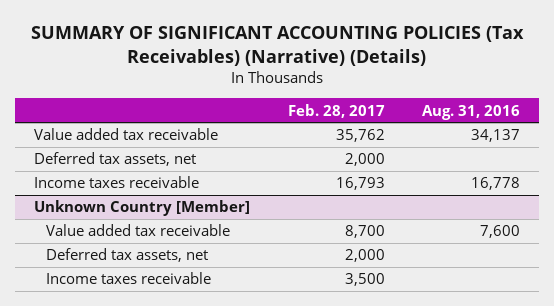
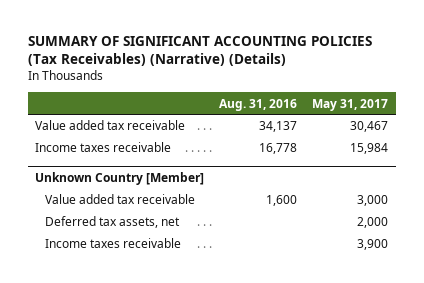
[287,103,385,118] Feb. 28, 2017 -> none
none -> [312,98,389,111] May 31, 2017
[34,152,197,167] Deferred tax assets, net -> none
[480,225,521,239] 7,600 -> [266,195,298,207] 1,600

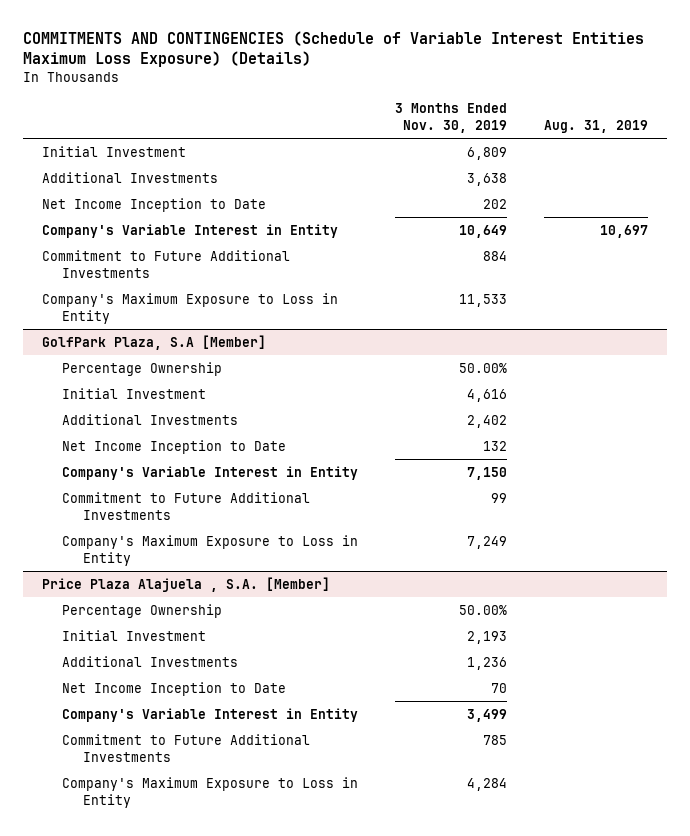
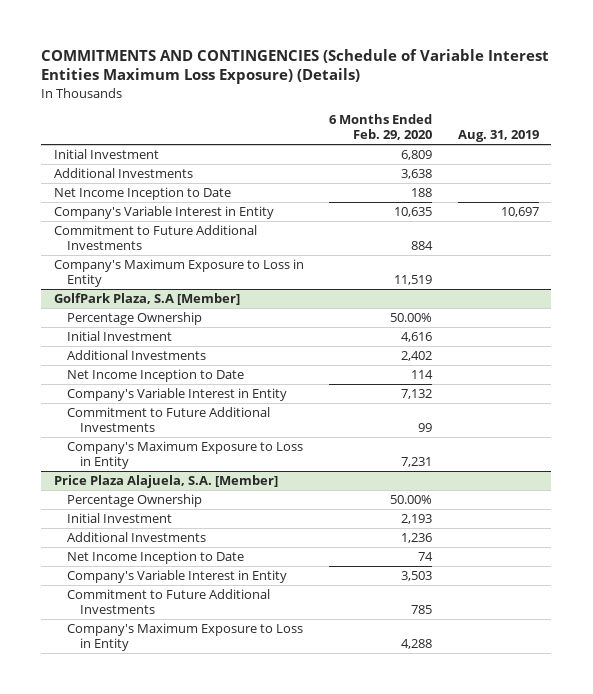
[395,103,508,133] 3 Months Ended Nov. 30, 2019 -> none
none -> [329,114,433,141] 6 Months Ended Feb. 29, 2020
[41,577,330,593] Price Plaza Alajuela , S.A. [Member] -> [53,474,278,488] Price Plaza Alajuela, S.A. [Member]

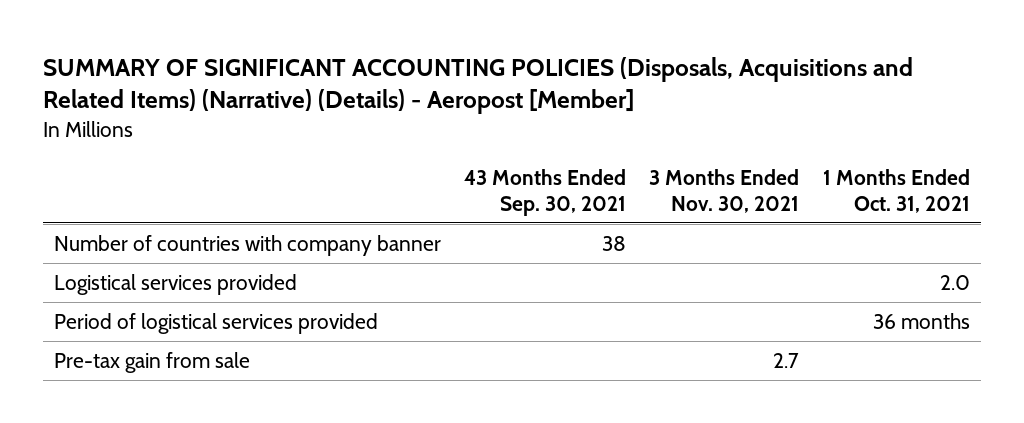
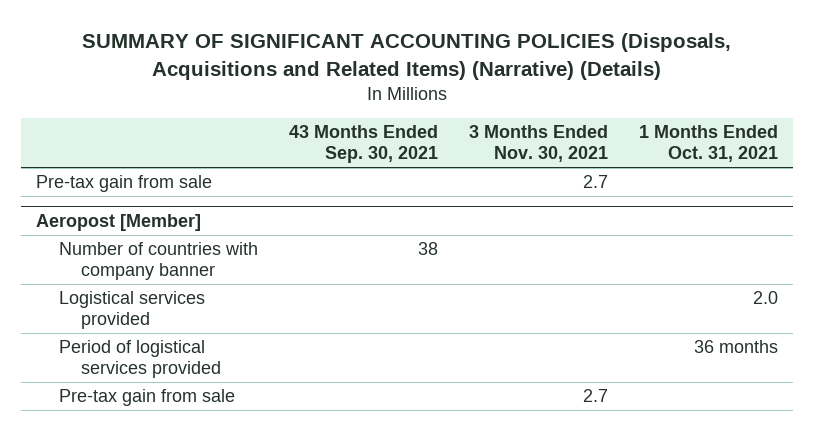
[42,56,913,115] SUMMARY OF SIGNIFICANT ACCOUNTING POLICIES (Disposals, Acquisitions and Related Items) (Narrative) (Details) - Aeropost [Member] -> [82,33,732,81] SUMMARY OF SIGNIFICANT ACCOUNTING POLICIES (Disposals, Acquisitions and Related Items) (Narrative) (Details)
[54,234,442,256] Number of countries with company banner -> none
[54,273,298,295] Logistical services provided -> none
[54,312,379,334] Period of logistical services provided -> none
none -> [36,213,202,231] Aeropost [Member]
none -> [58,242,258,281] Number of countries with company banner
none -> [58,291,205,330] Logistical services provided
none -> [58,340,222,379] Period of logistical services provided
none -> [58,389,235,407] Pre-tax gain from sale

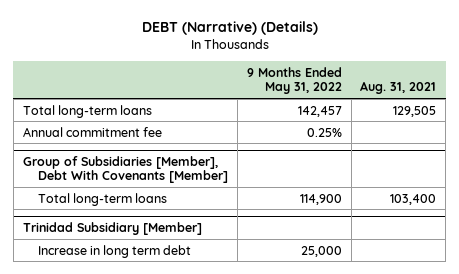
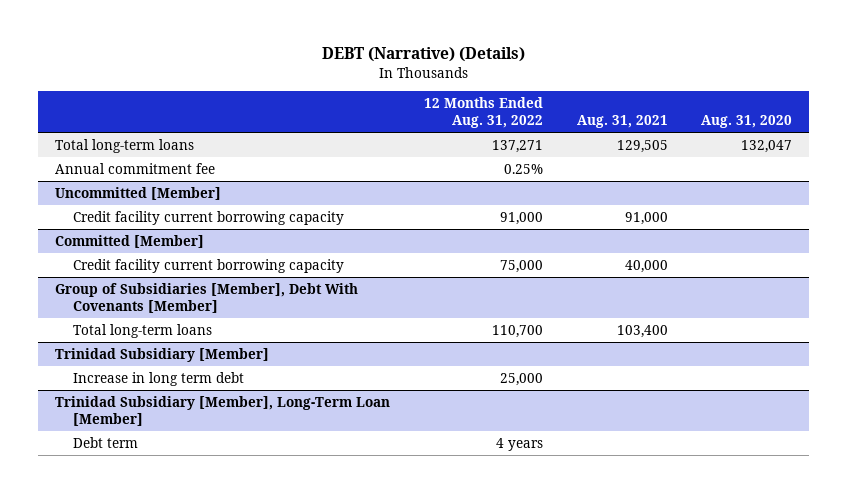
[246,66,342,95] 9 Months Ended May 31, 2022 -> none
none -> [423,97,543,129] 12 Months Ended Aug. 31, 2022
none -> [701,115,793,129] Aug. 31, 2020
none -> [54,186,221,200] Uncommitted [Member]
none -> [73,210,345,225] Credit facility current borrowing capacity
none -> [54,234,204,248] Committed [Member]
none -> [73,258,345,273] Credit facility current borrowing capacity
none -> [54,395,390,427] Trinidad Subsidiary [Member], Long-Term Loan [Member]
none -> [73,436,139,448] Debt term

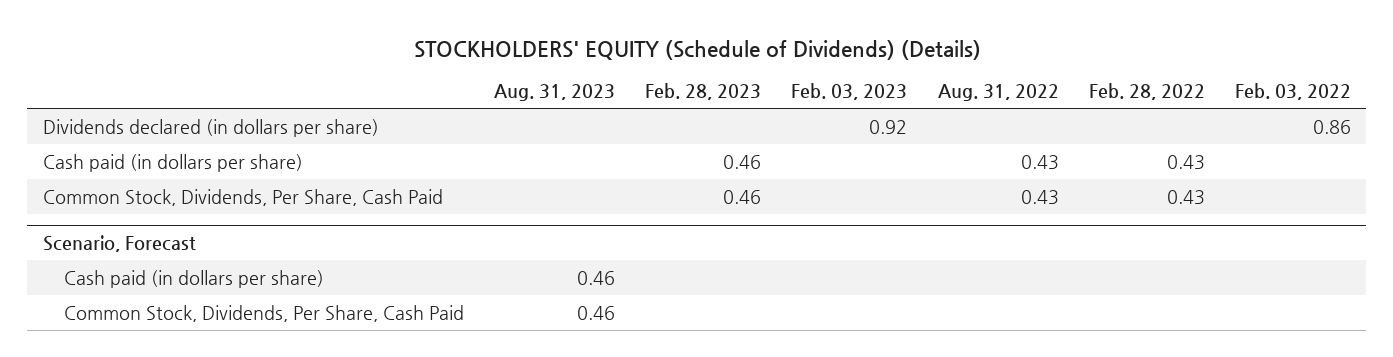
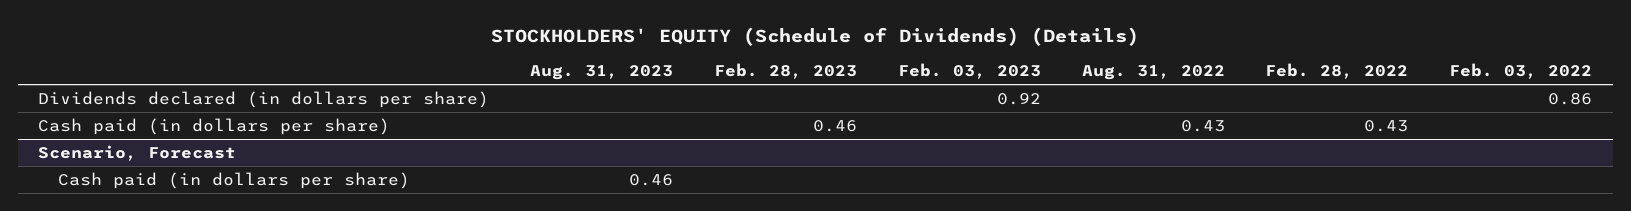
[42,188,443,206] Common Stock, Dividends, Per Share, Cash Paid -> none
[64,304,465,322] Common Stock, Dividends, Per Share, Cash Paid -> none

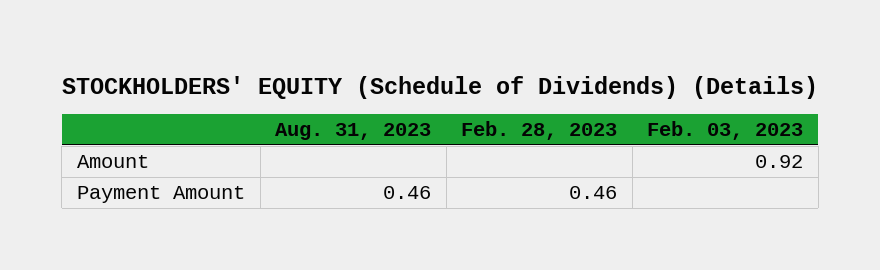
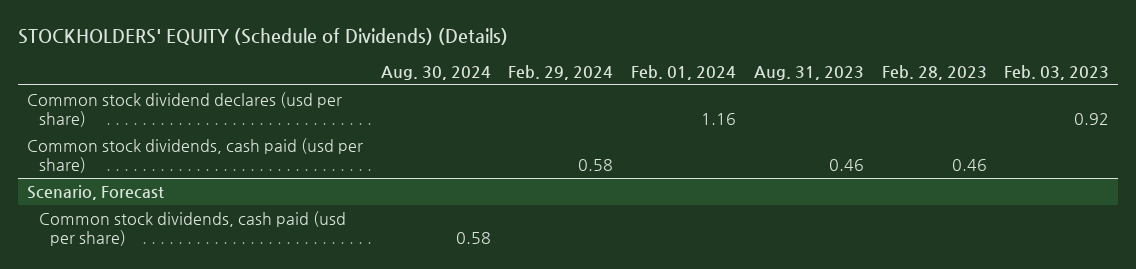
none -> [380,65,491,80] Aug. 30, 2024
none -> [508,64,614,80] Feb. 29, 2024
none -> [631,64,737,80] Feb. 01, 2024
[77,155,150,169] Amount -> [27,91,343,127] Common stock dividend declares (usd per share)
[77,186,246,204] Payment Amount -> [27,137,364,173] Common stock dividends, cash paid (usd per share)
none -> [27,184,165,200] Scenario, Forecast
none -> [38,210,346,246] Common stock dividends, cash paid (usd per share)

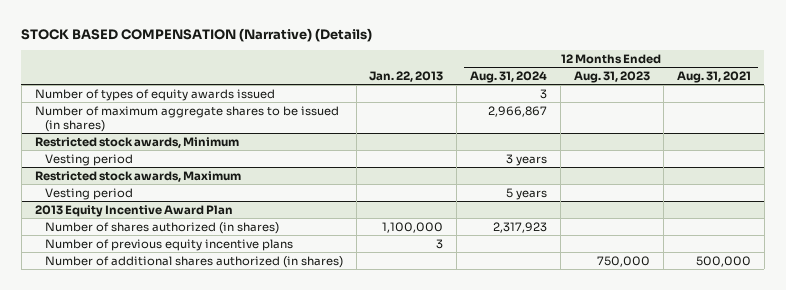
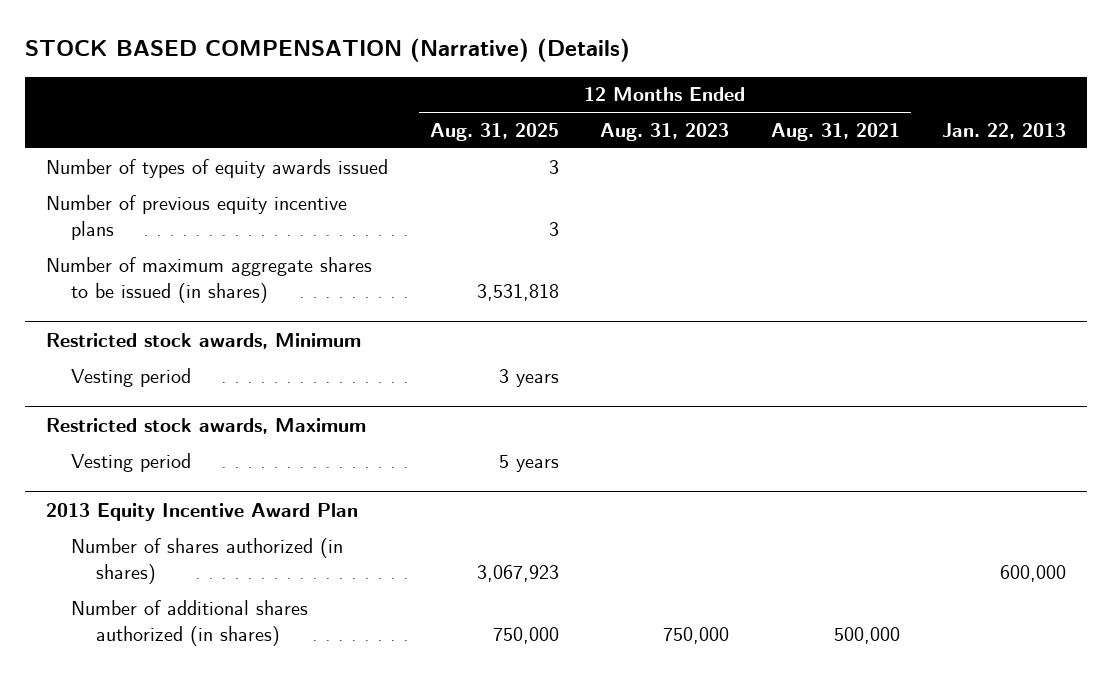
[470,70,548,83] Aug. 31, 2024 -> none
none -> [429,123,559,142] Aug. 31, 2025
none -> [45,194,347,240] Number of previous equity incentive plans
[44,238,293,251] Number of previous equity incentive plans -> none
[382,221,444,233] 1,100,000 -> [999,564,1066,582] 600,000

